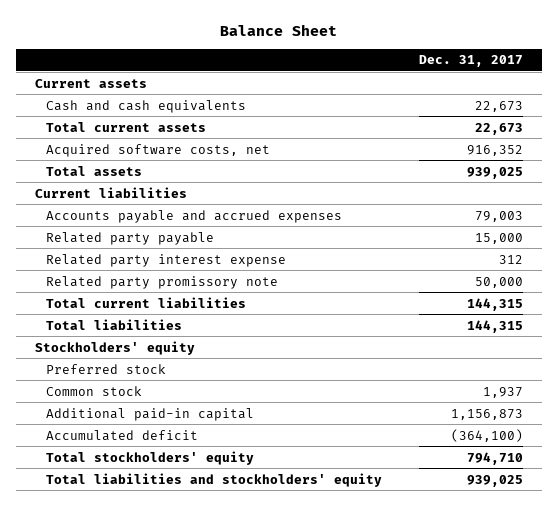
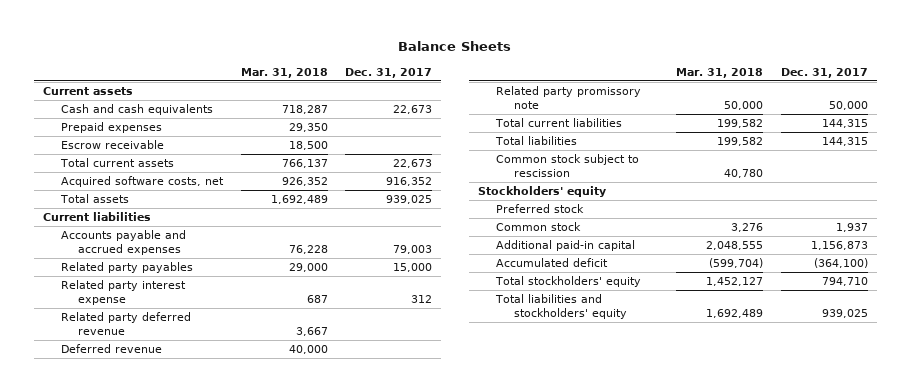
[219,23,337,36] Balance Sheet -> [398,41,512,52] Balance Sheets
none -> [240,67,328,78] Mar. 31, 2018
none -> [60,122,162,134] Prepaid expenses
none -> [60,140,164,150] Escrow receivable
[45,231,214,245] Related party payable -> [60,262,193,274] Related party payables
none -> [60,312,191,336] Related party deferred revenue
none -> [60,344,162,354] Deferred revenue
none -> [495,154,639,178] Common stock subject to rescission

